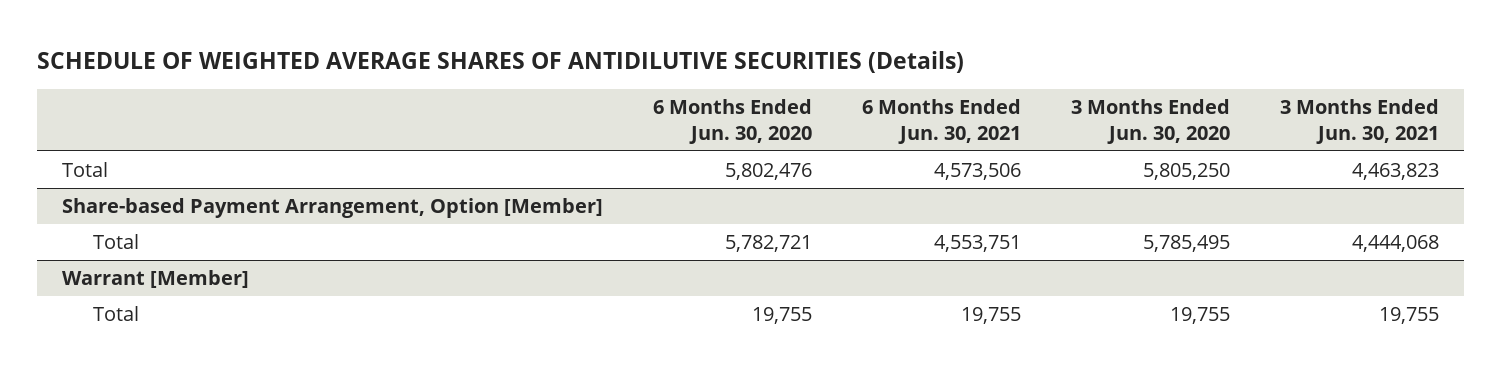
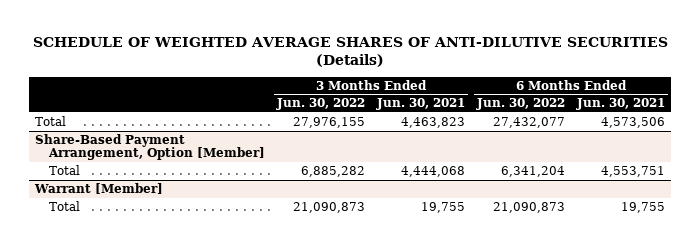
[37,50,965,73] SCHEDULE OF WEIGHTED AVERAGE SHARES OF ANTIDILUTIVE SECURITIES (Details) -> [33,36,669,68] SCHEDULE OF WEIGHTED AVERAGE SHARES OF ANTI-DILUTIVE SECURITIES (Details)
[653,98,813,144] 6 Months Ended Jun. 30, 2020 -> none
[1070,98,1230,144] 3 Months Ended Jun. 30, 2020 -> none
none -> [276,98,366,111] Jun. 30, 2022
none -> [476,98,566,111] Jun. 30, 2022
[62,198,604,219] Share-based Payment Arrangement, Option [Member] -> [34,134,266,161] Share-Based Payment Arrangement, Option [Member]

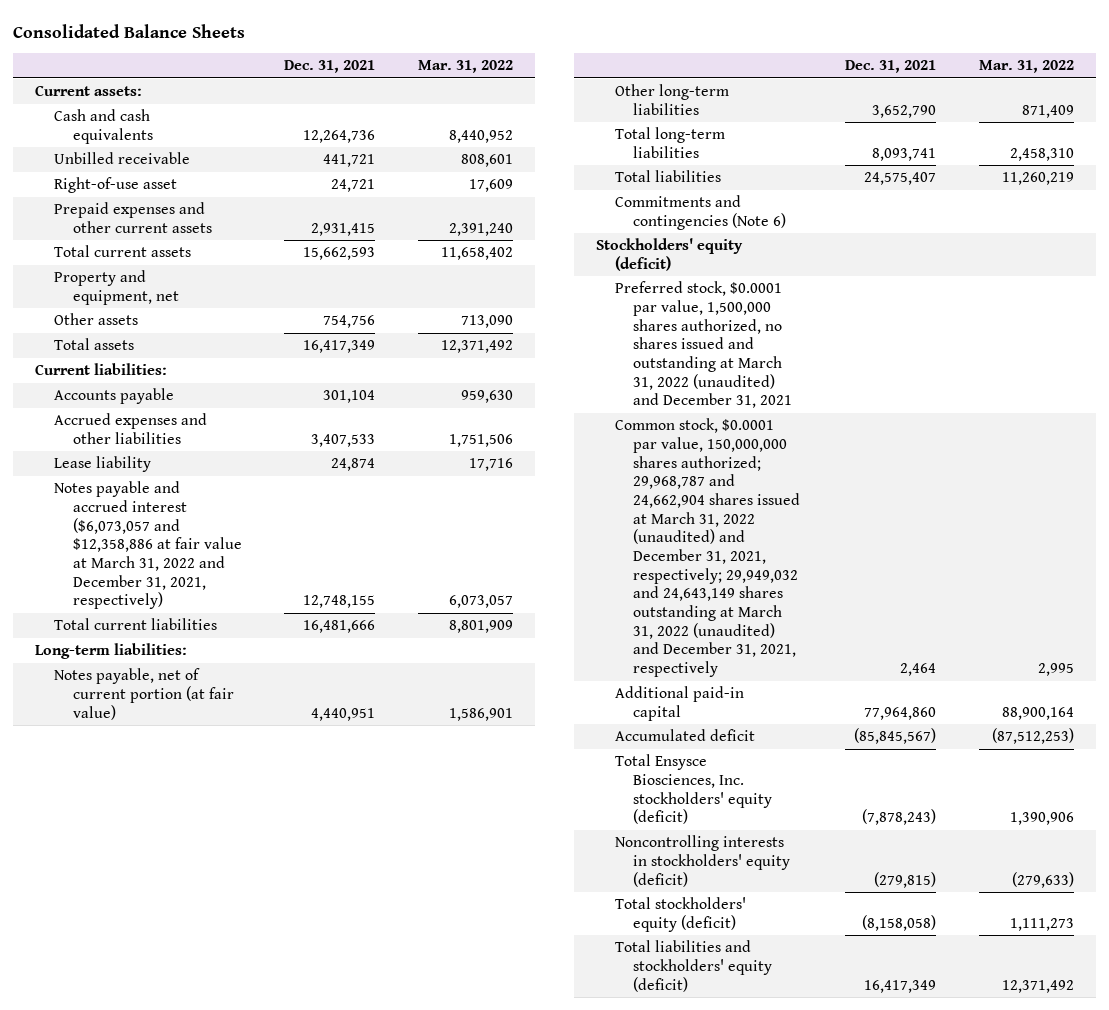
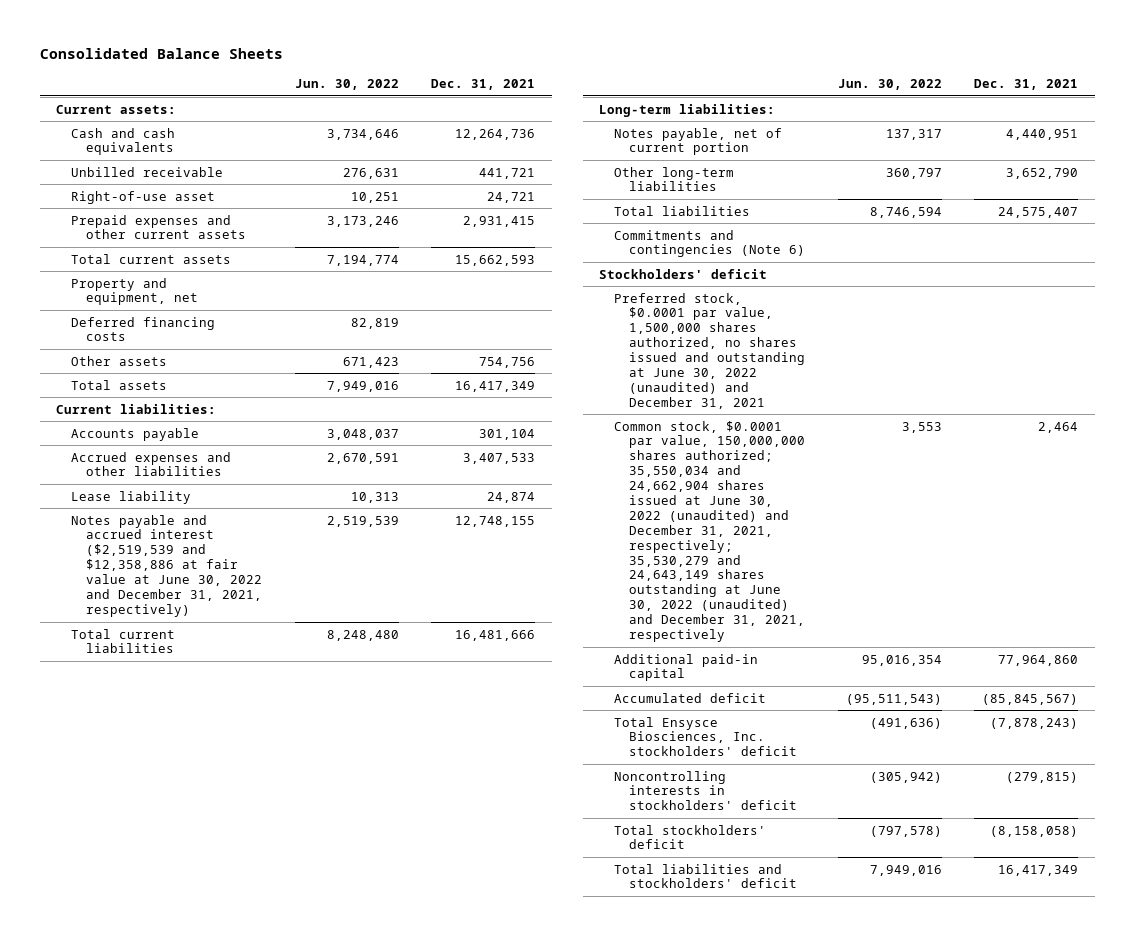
[418,60,514,74] Mar. 31, 2022 -> none
none -> [294,79,399,91] Jun. 30, 2022
none -> [71,316,216,342] Deferred financing costs
[53,481,242,610] Notes payable and accrued interest ($6,073,057 and $12,358,886 at fair value at March 31, 2022 and December 31, 2021, respectively) -> [71,514,262,617] Notes payable and accrued interest ($2,519,539 and $12,358,886 at fair value at June 30, 2022 and December 31, 2021, respectively)
[53,668,234,720] Notes payable, net of current portion (at fair value) -> [614,127,783,156] Notes payable, net of current portion
[614,127,725,158] Total long-term liabilities -> none
[595,238,743,271] Stockholders' equity (deficit) -> [599,268,768,279] Stockholders' deficit
[614,281,793,409] Preferred stock, $0.0001 par value, 1,500,000 shares authorized, no shares issued and outstanding at March 31, 2022 (unaudited) and December 31, 2021 -> [614,292,805,409] Preferred stock, $0.0001 par value, 1,500,000 shares authorized, no shares issued and outstanding at June 30, 2022 (unaudited) and December 31, 2021
[614,418,801,678] Common stock, $0.0001 par value, 150,000,000 shares authorized; 29,968,787 and 24,662,904 shares issued at March 31, 2022 (unaudited) and December 31, 2021, respectively; 29,949,032 and 24,643,149 shares outstanding at March 31, 2022 (unaudited) and December 31, 2021, respectively -> [614,420,805,642] Common stock, $0.0001 par value, 150,000,000 shares authorized; 35,550,034 and 24,662,904 shares issued at June 30, 2022 (unaudited) and December 31, 2021, respectively; 35,530,279 and 24,643,149 shares outstanding at June 30, 2022 (unaudited) and December 31, 2021, respectively
[614,754,773,825] Total Ensysce Biosciences, Inc. stockholders' equity (deficit) -> [614,716,797,757] Total Ensysce Biosciences, Inc. stockholders' deficit
[614,835,791,887] Noncontrolling interests in stockholders' equity (deficit) -> [614,770,797,811] Noncontrolling interests in stockholders' deficit
[614,897,746,932] Total stockholders' equity (deficit) -> [614,824,767,850] Total stockholders' deficit
[614,940,773,992] Total liabilities and stockholders' equity (deficit) -> [614,863,797,889] Total liabilities and stockholders' deficit

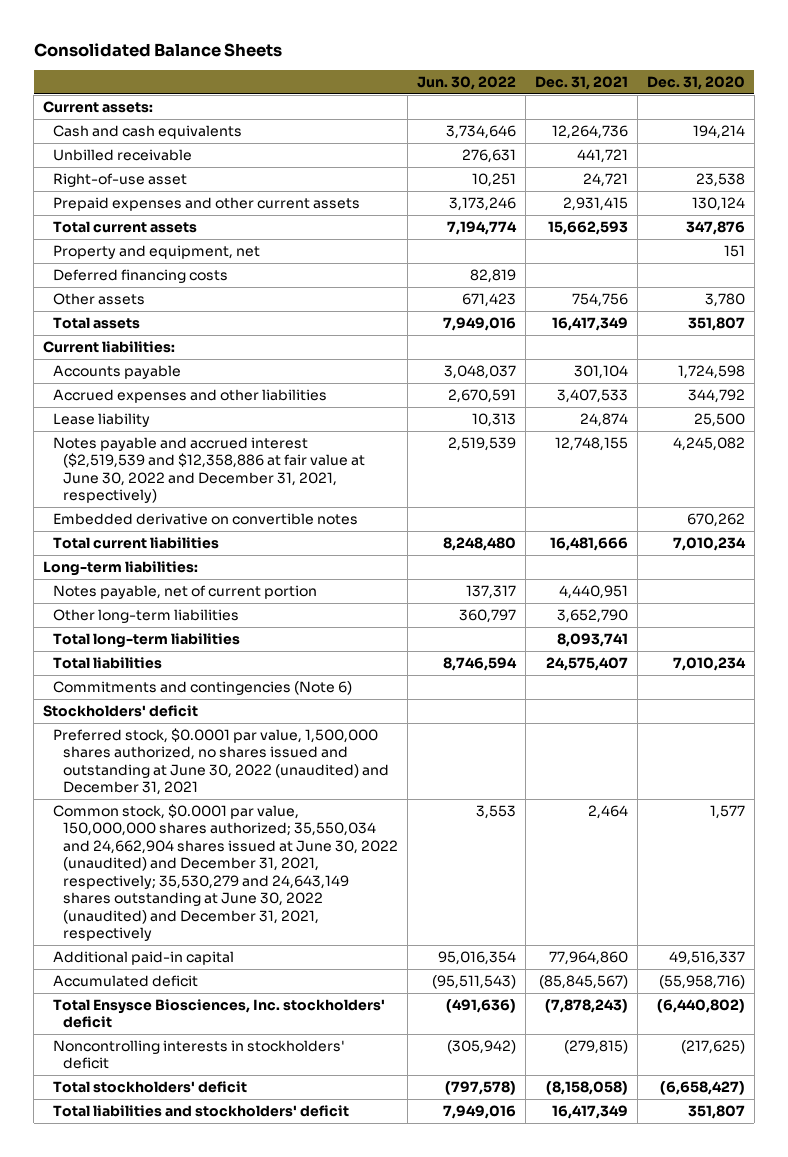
none -> [646,76,745,91] Dec. 31, 2020
none -> [53,513,359,526] Embedded derivative on convertible notes
none -> [53,633,241,649] Total long-term liabilities

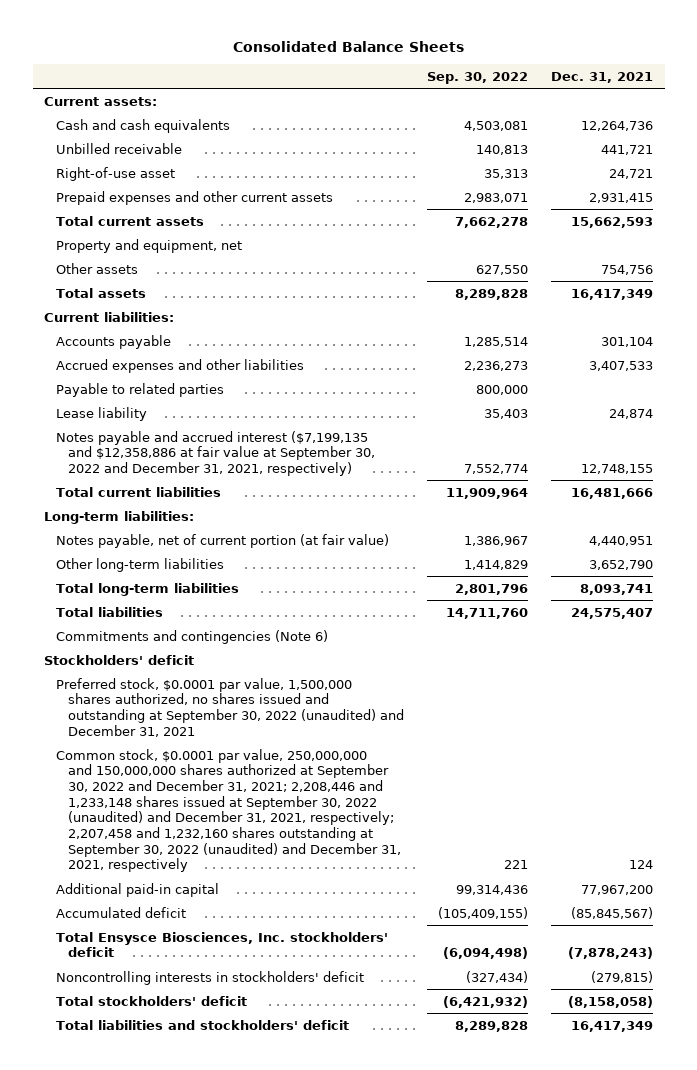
[417,76,517,91] Jun. 30, 2022 -> none
[646,76,745,91] Dec. 31, 2020 -> none
none -> [427,71,529,84] Sep. 30, 2022
[53,269,229,284] Deferred financing costs -> none
none -> [56,382,225,397] Payable to related parties
[53,513,359,526] Embedded derivative on convertible notes -> none
[53,437,366,504] Notes payable and accrued interest ($2,519,539 and $12,358,886 at fair value at June 30, 2022 and December 31, 2021, respectively) -> [56,430,376,476] Notes payable and accrued interest ($7,199,135 and $12,358,886 at fair value at September 30, 2022 and December 31, 2021, respectively)
[53,585,318,600] Notes payable, net of current portion -> [56,533,390,548] Notes payable, net of current portion (at fair value)
[53,728,390,796] Preferred stock, $0.0001 par value, 1,500,000 shares authorized, no shares issued and outstanding at June 30, 2022 (unaudited) and December 31, 2021 -> [56,677,405,737] Preferred stock, $0.0001 par value, 1,500,000 shares authorized, no shares issued and outstanding at September 30, 2022 (unaudited) and December 31, 2021
[53,804,399,942] Common stock, $0.0001 par value, 150,000,000 shares authorized; 35,550,034 and 24,662,904 shares issued at June 30, 2022 (unaudited) and December 31, 2021, respectively; 35,530,279 and 24,643,149 shares outstanding at June 30, 2022 (unaudited) and December 31, 2021, respectively -> [56,748,402,873] Common stock, $0.0001 par value, 250,000,000 and 150,000,000 shares authorized at September 30, 2022 and December 31, 2021; 2,208,446 and 1,233,148 shares issued at September 30, 2022 (unaudited) and December 31, 2021, respectively; 2,207,458 and 1,232,160 shares outstanding at September 30, 2022 (unaudited) and December 31, 2021, respectively
[587,805,628,820] 2,464 -> [629,860,654,870] 124
[548,951,628,966] 77,964,860 -> [581,884,654,895] 77,967,200

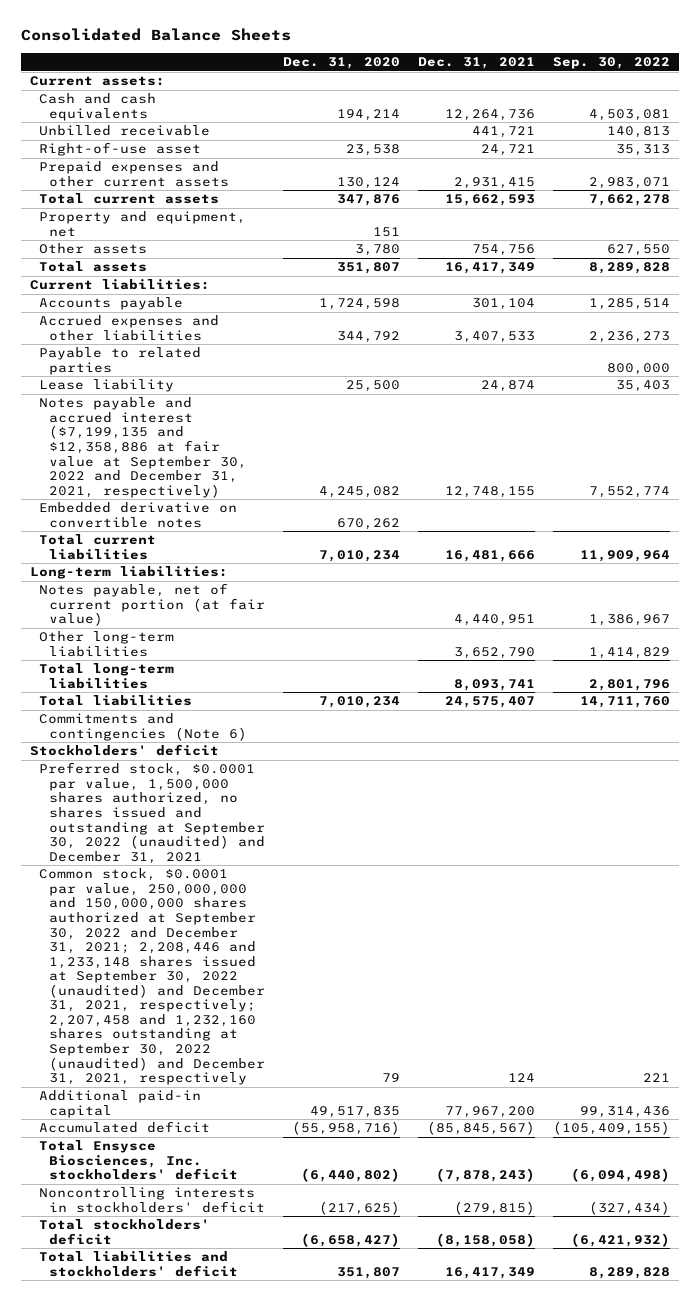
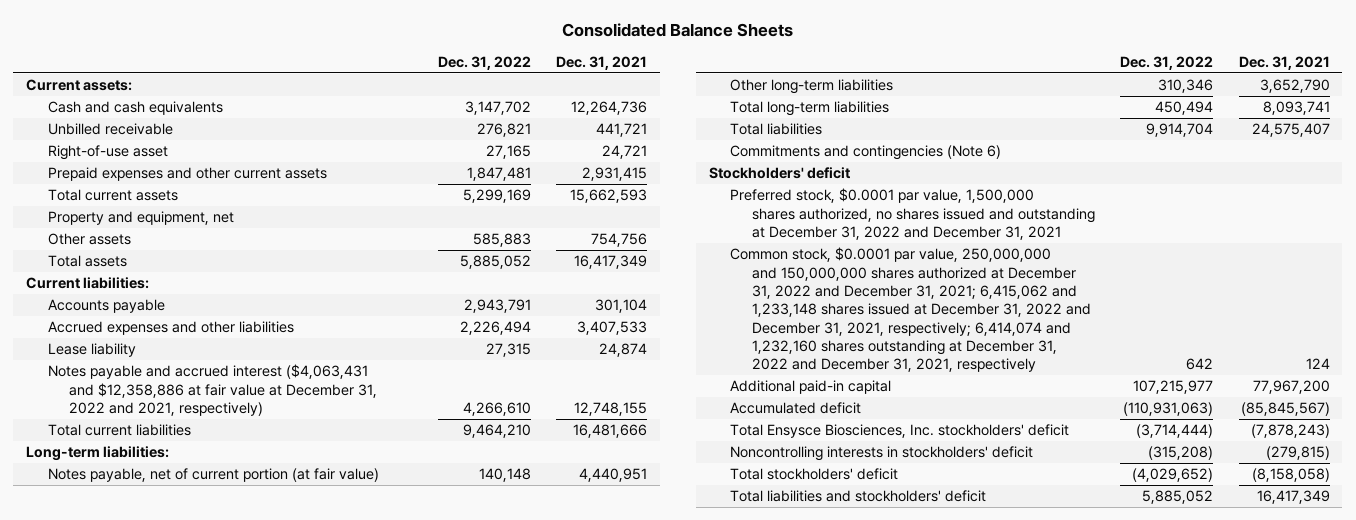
[283,57,401,70] Dec. 31, 2020 -> none
[553,57,671,70] Sep. 30, 2022 -> none
none -> [437,56,531,71] Dec. 31, 2022
[39,347,202,375] Payable to related parties -> none
[39,502,238,528] Embedded derivative on convertible notes -> none
[39,397,248,498] Notes payable and accrued interest ($7,199,135 and $12,358,886 at fair value at September 30, 2022 and December 31, 2021, respectively) -> [47,364,378,416] Notes payable and accrued interest ($4,063,431 and $12,358,886 at fair value at December 31, 2022 and 2021, respectively)
[39,762,266,864] Preferred stock, $0.0001 par value, 1,500,000 shares authorized, no shares issued and outstanding at September 30, 2022 (unaudited) and December 31, 2021 -> [730,188,1095,240] Preferred stock, $0.0001 par value, 1,500,000 shares authorized, no shares issued and outstanding at December 31, 2022 and December 31, 2021
[39,868,266,1086] Common stock, $0.0001 par value, 250,000,000 and 150,000,000 shares authorized at September 30, 2022 and December 31, 2021; 2,208,446 and 1,233,148 shares issued at September 30, 2022 (unaudited) and December 31, 2021, respectively; 2,207,458 and 1,232,160 shares outstanding at September 30, 2022 (unaudited) and December 31, 2021, respectively -> [730,247,1091,373] Common stock, $0.0001 par value, 250,000,000 and 150,000,000 shares authorized at December 31, 2022 and December 31, 2021; 6,415,062 and 1,233,148 shares issued at December 31, 2022 and December 31, 2021, respectively; 6,414,074 and 1,232,160 shares outstanding at December 31, 2022 and December 31, 2021, respectively

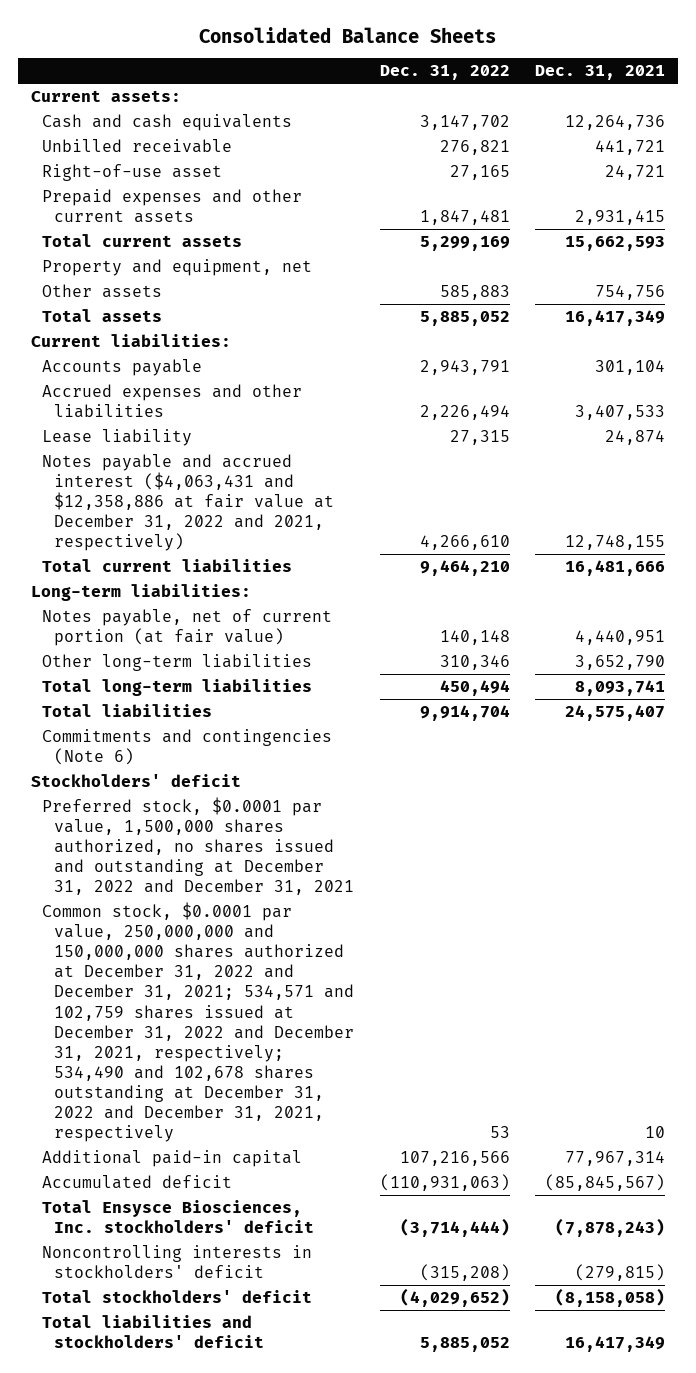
[730,247,1091,373] Common stock, $0.0001 par value, 250,000,000 and 150,000,000 shares authorized at December 31, 2022 and December 31, 2021; 6,415,062 and 1,233,148 shares issued at December 31, 2022 and December 31, 2021, respectively; 6,414,074 and 1,232,160 shares outstanding at December 31, 2022 and December 31, 2021, respectively -> [42,901,355,1143] Common stock, $0.0001 par value, 250,000,000 and 150,000,000 shares authorized at December 31, 2022 and December 31, 2021; 534,571 and 102,759 shares issued at December 31, 2022 and December 31, 2021, respectively; 534,490 and 102,678 shares outstanding at December 31, 2022 and December 31, 2021, respectively
[1186,358,1214,371] 642 -> [489,1126,510,1139] 53
[1305,358,1330,370] 124 -> [645,1126,666,1139] 10
[1133,380,1214,395] 107,215,977 -> [399,1150,510,1166] 107,216,566
[1252,380,1330,395] 77,967,200 -> [565,1150,666,1166] 77,967,314

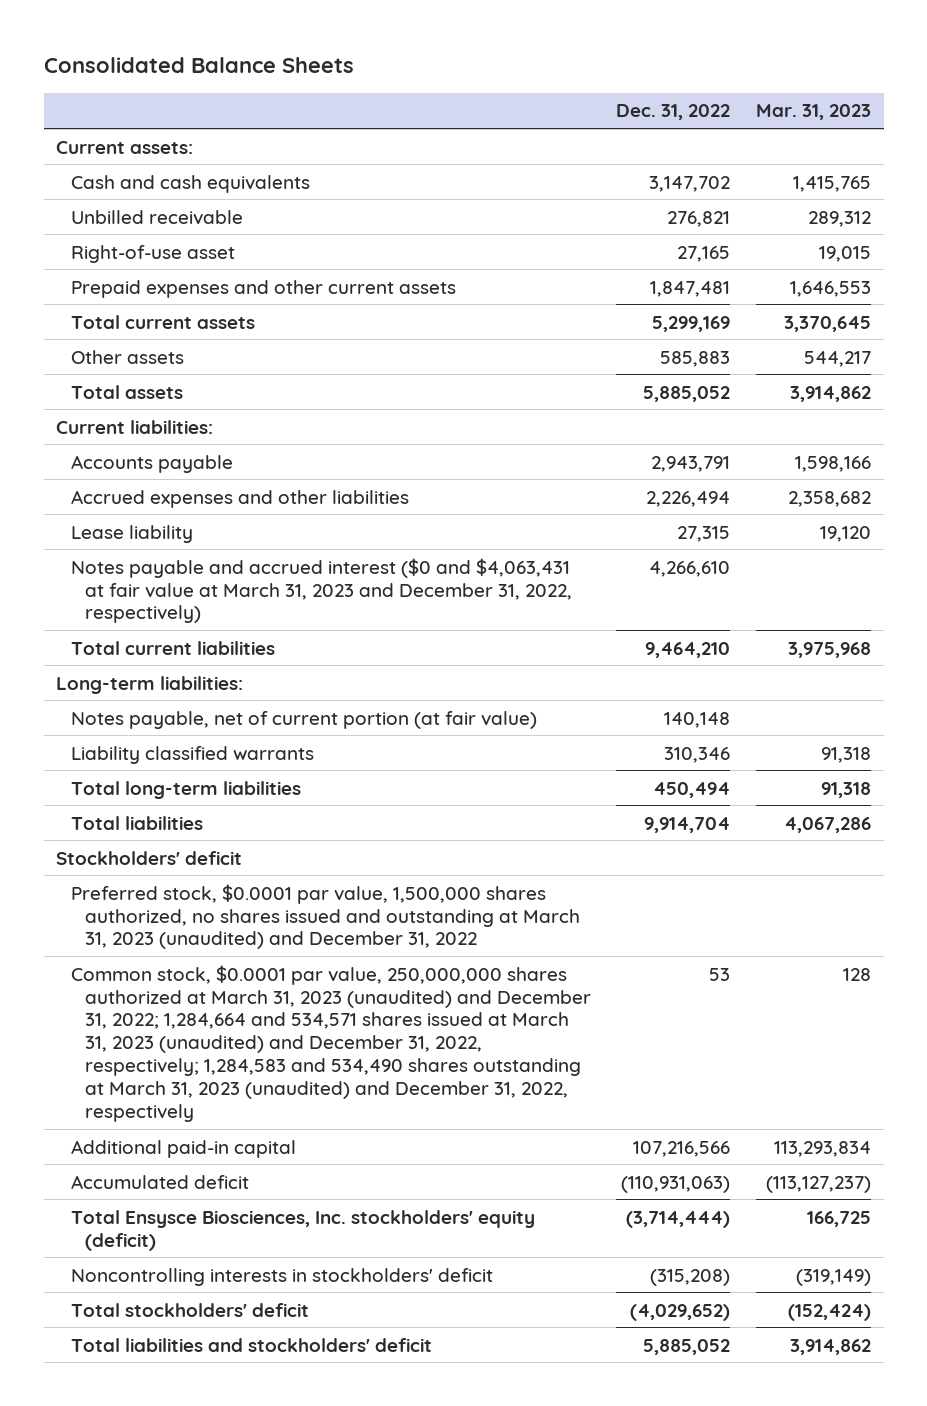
[535,65,666,81] Dec. 31, 2021 -> none
none -> [755,104,871,121] Mar. 31, 2023
[42,258,313,276] Property and equipment, net -> none
[42,453,335,552] Notes payable and accrued interest ($4,063,431 and $12,358,886 at fair value at December 31, 2022 and 2021, respectively) -> [70,557,573,624] Notes payable and accrued interest ($0 and $4,063,431 at fair value at March 31, 2023 and December 31, 2022, respectively)
[42,653,313,671] Other long-term liabilities -> [70,745,314,764] Liability classified warrants
[42,728,333,766] Commitments and contingencies (Note 6) -> none
[42,796,355,896] Preferred stock, $0.0001 par value, 1,500,000 shares authorized, no shares issued and outstanding at December 31, 2022 and December 31, 2021 -> [70,883,581,950] Preferred stock, $0.0001 par value, 1,500,000 shares authorized, no shares issued and outstanding at March 31, 2023 (unaudited) and December 31, 2022
[42,901,355,1143] Common stock, $0.0001 par value, 250,000,000 and 150,000,000 shares authorized at December 31, 2022 and December 31, 2021; 534,571 and 102,759 shares issued at December 31, 2022 and December 31, 2021, respectively; 534,490 and 102,678 shares outstanding at December 31, 2022 and December 31, 2021, respectively -> [70,964,592,1123] Common stock, $0.0001 par value, 250,000,000 shares authorized at March 31, 2023 (unaudited) and December 31, 2022; 1,284,664 and 534,571 shares issued at March 31, 2023 (unaudited) and December 31, 2022, respectively; 1,284,583 and 534,490 shares outstanding at March 31, 2023 (unaudited) and December 31, 2022, respectively
[42,1199,315,1234] Total Ensysce Biosciences, Inc. stockholders' deficit -> [70,1209,535,1251] Total Ensysce Biosciences, Inc. stockholders' equity (deficit)

